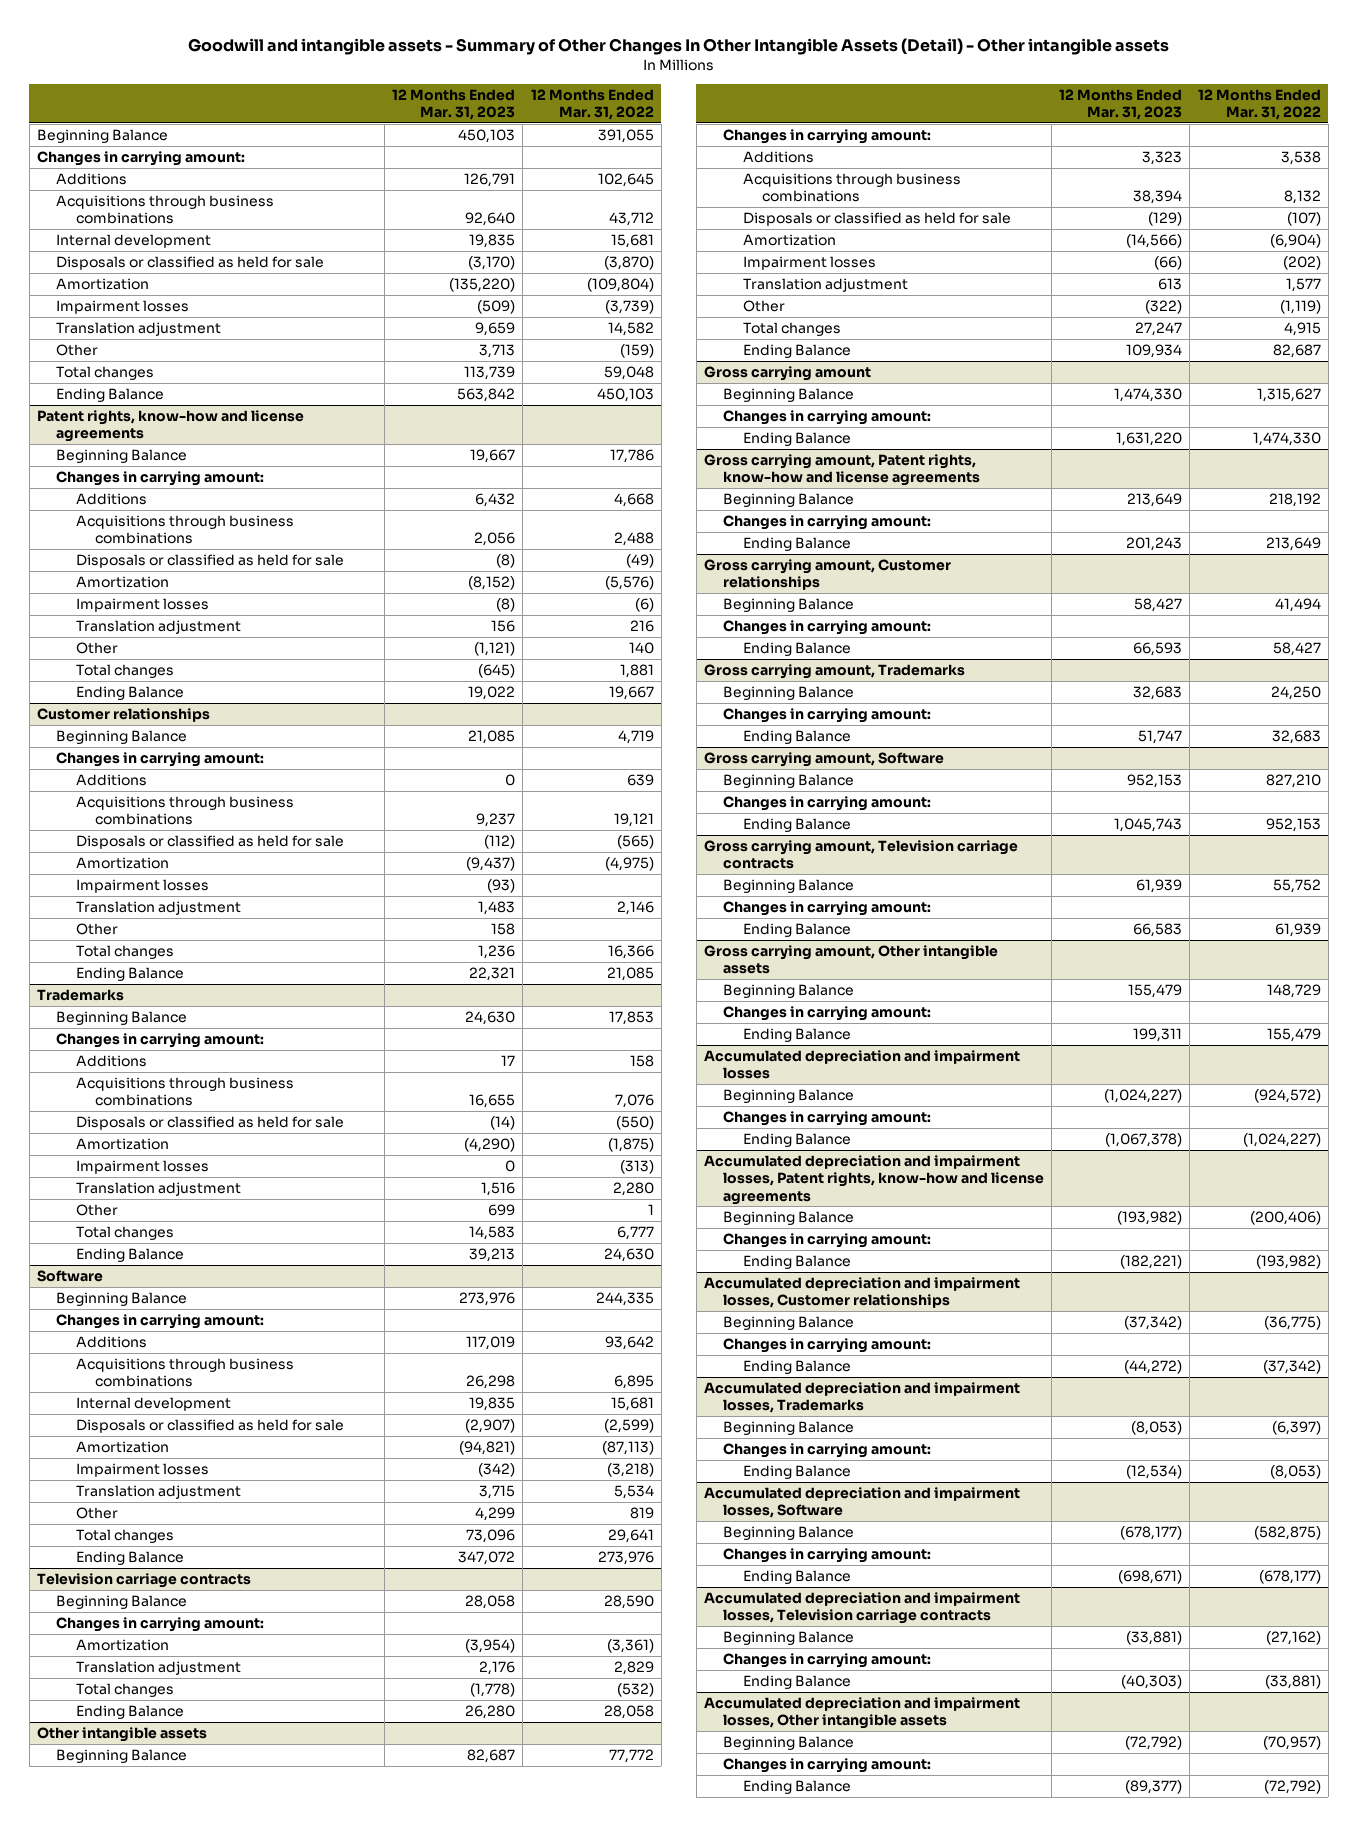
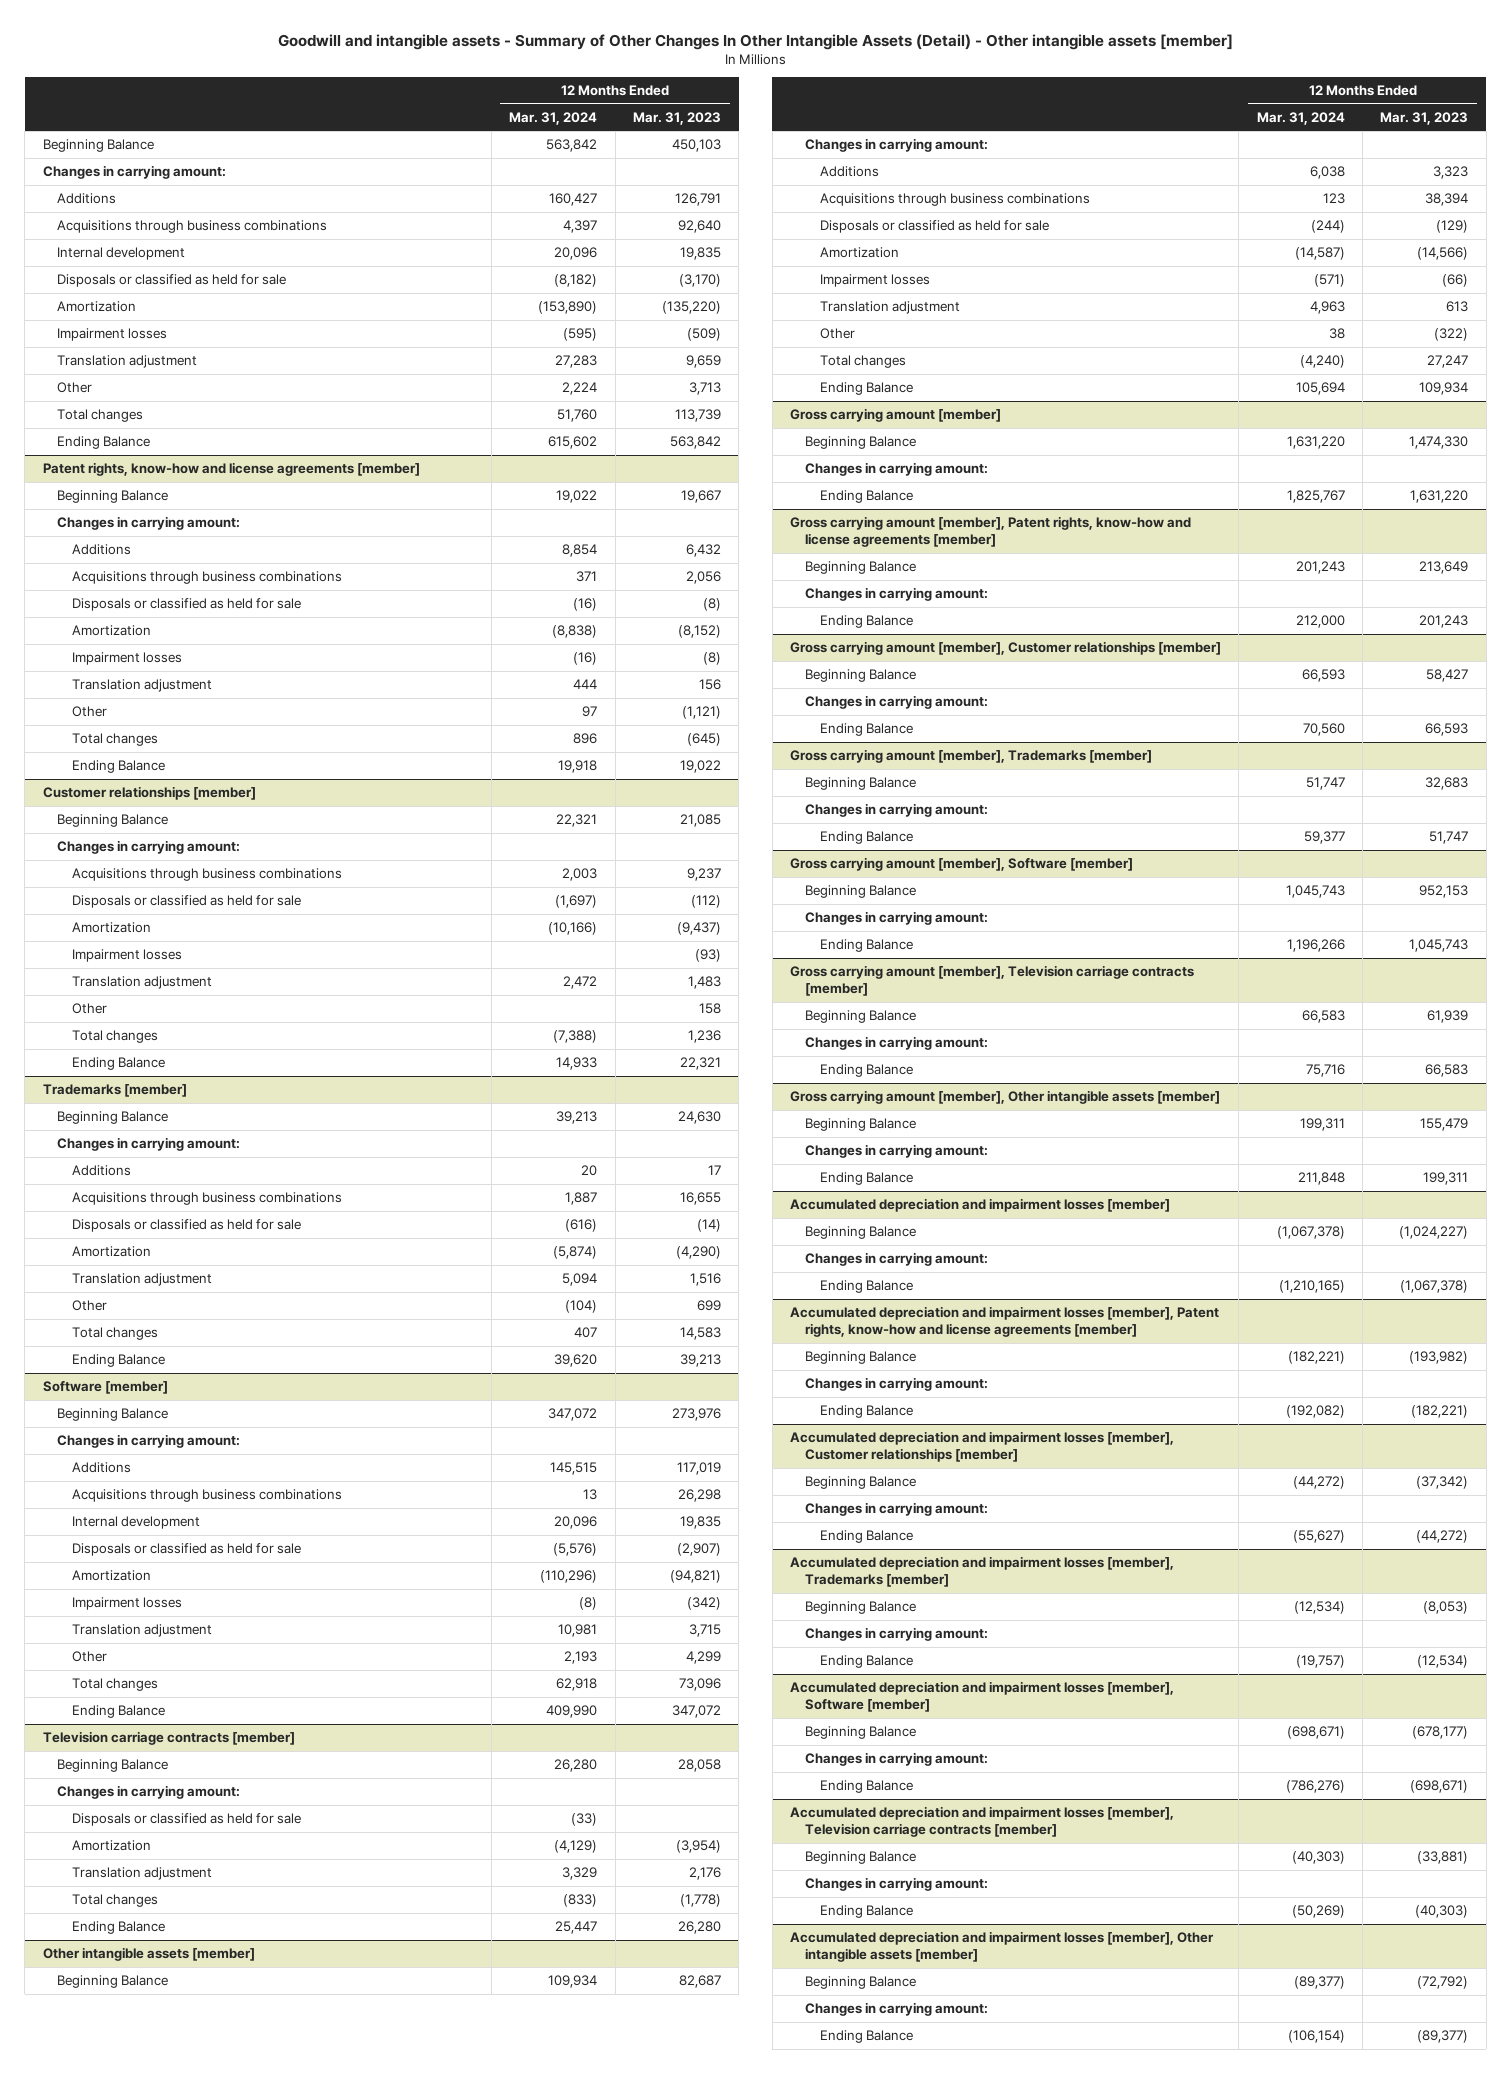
[187,37,1169,55] Goodwill and intangible assets - Summary of Other Changes In Other Intangible Assets (Detail) - Other intangible assets -> [277,33,1233,50] Goodwill and intangible assets - Summary of Other Changes In Other Intangible Assets (Detail) - Other intangible assets [member]
[530,88,654,121] 12 Months Ended Mar. 31, 2022 -> none
none -> [509,111,598,125] Mar. 31, 2024
[36,410,304,443] Patent rights, know-how and license agreements -> [42,462,420,477] Patent rights, know-how and license agreements [member]
[36,708,210,723] Customer relationships -> [42,786,256,801] Customer relationships [member]
[75,774,147,787] Additions -> none
[36,989,124,1002] Trademarks -> [42,1084,187,1098] Trademarks [member]
[75,1160,209,1175] Impairment losses -> none
[36,1270,103,1283] Software -> [42,1381,168,1395] Software [member]
[36,1573,251,1589] Television carriage contracts -> [42,1731,295,1746] Television carriage contracts [member]
none -> [72,1813,302,1827] Disposals or classified as held for sale
[36,1727,207,1743] Other intangible assets -> [42,1947,255,1962] Other intangible assets [member]
[703,366,871,382] Gross carrying amount -> [790,408,1002,423] Gross carrying amount [member]
[703,454,981,487] Gross carrying amount, Patent rights, know-how and license agreements -> [790,516,1192,548] Gross carrying amount [member], Patent rights, know-how and license agreements [member]
[703,559,951,591] Gross carrying amount, Customer relationships -> [790,641,1222,656] Gross carrying amount [member], Customer relationships [member]
[703,664,965,680] Gross carrying amount, Trademarks -> [790,749,1153,764] Gross carrying amount [member], Trademarks [member]
[703,752,944,768] Gross carrying amount, Software -> [790,857,1134,872] Gross carrying amount [member], Software [member]
[703,840,1018,870] Gross carrying amount, Television carriage contracts -> [790,965,1195,997] Gross carrying amount [member], Television carriage contracts [member]
[703,945,998,975] Gross carrying amount, Other intangible assets -> [790,1090,1221,1105] Gross carrying amount [member], Other intangible assets [member]
[703,1050,1020,1080] Accumulated depreciation and impairment losses -> [790,1198,1171,1213] Accumulated depreciation and impairment losses [member]
[703,1155,1045,1205] Accumulated depreciation and impairment losses, Patent rights, know-how and license agreements -> [790,1306,1220,1338] Accumulated depreciation and impairment losses [member], Patent rights, know-how and license agreements [member]
[703,1277,1020,1309] Accumulated depreciation and impairment losses, Customer relationships -> [790,1431,1175,1463] Accumulated depreciation and impairment losses [member], Customer relationships [member]
[703,1382,1020,1414] Accumulated depreciation and impairment losses, Trademarks -> [790,1556,1175,1588] Accumulated depreciation and impairment losses [member], Trademarks [member]
[703,1487,1020,1519] Accumulated depreciation and impairment losses, Software -> [790,1681,1175,1713] Accumulated depreciation and impairment losses [member], Software [member]
[703,1592,1020,1625] Accumulated depreciation and impairment losses, Television carriage contracts -> [790,1806,1175,1838] Accumulated depreciation and impairment losses [member], Television carriage contracts [member]
[703,1697,1020,1730] Accumulated depreciation and impairment losses, Other intangible assets -> [790,1931,1215,1963] Accumulated depreciation and impairment losses [member], Other intangible assets [member]

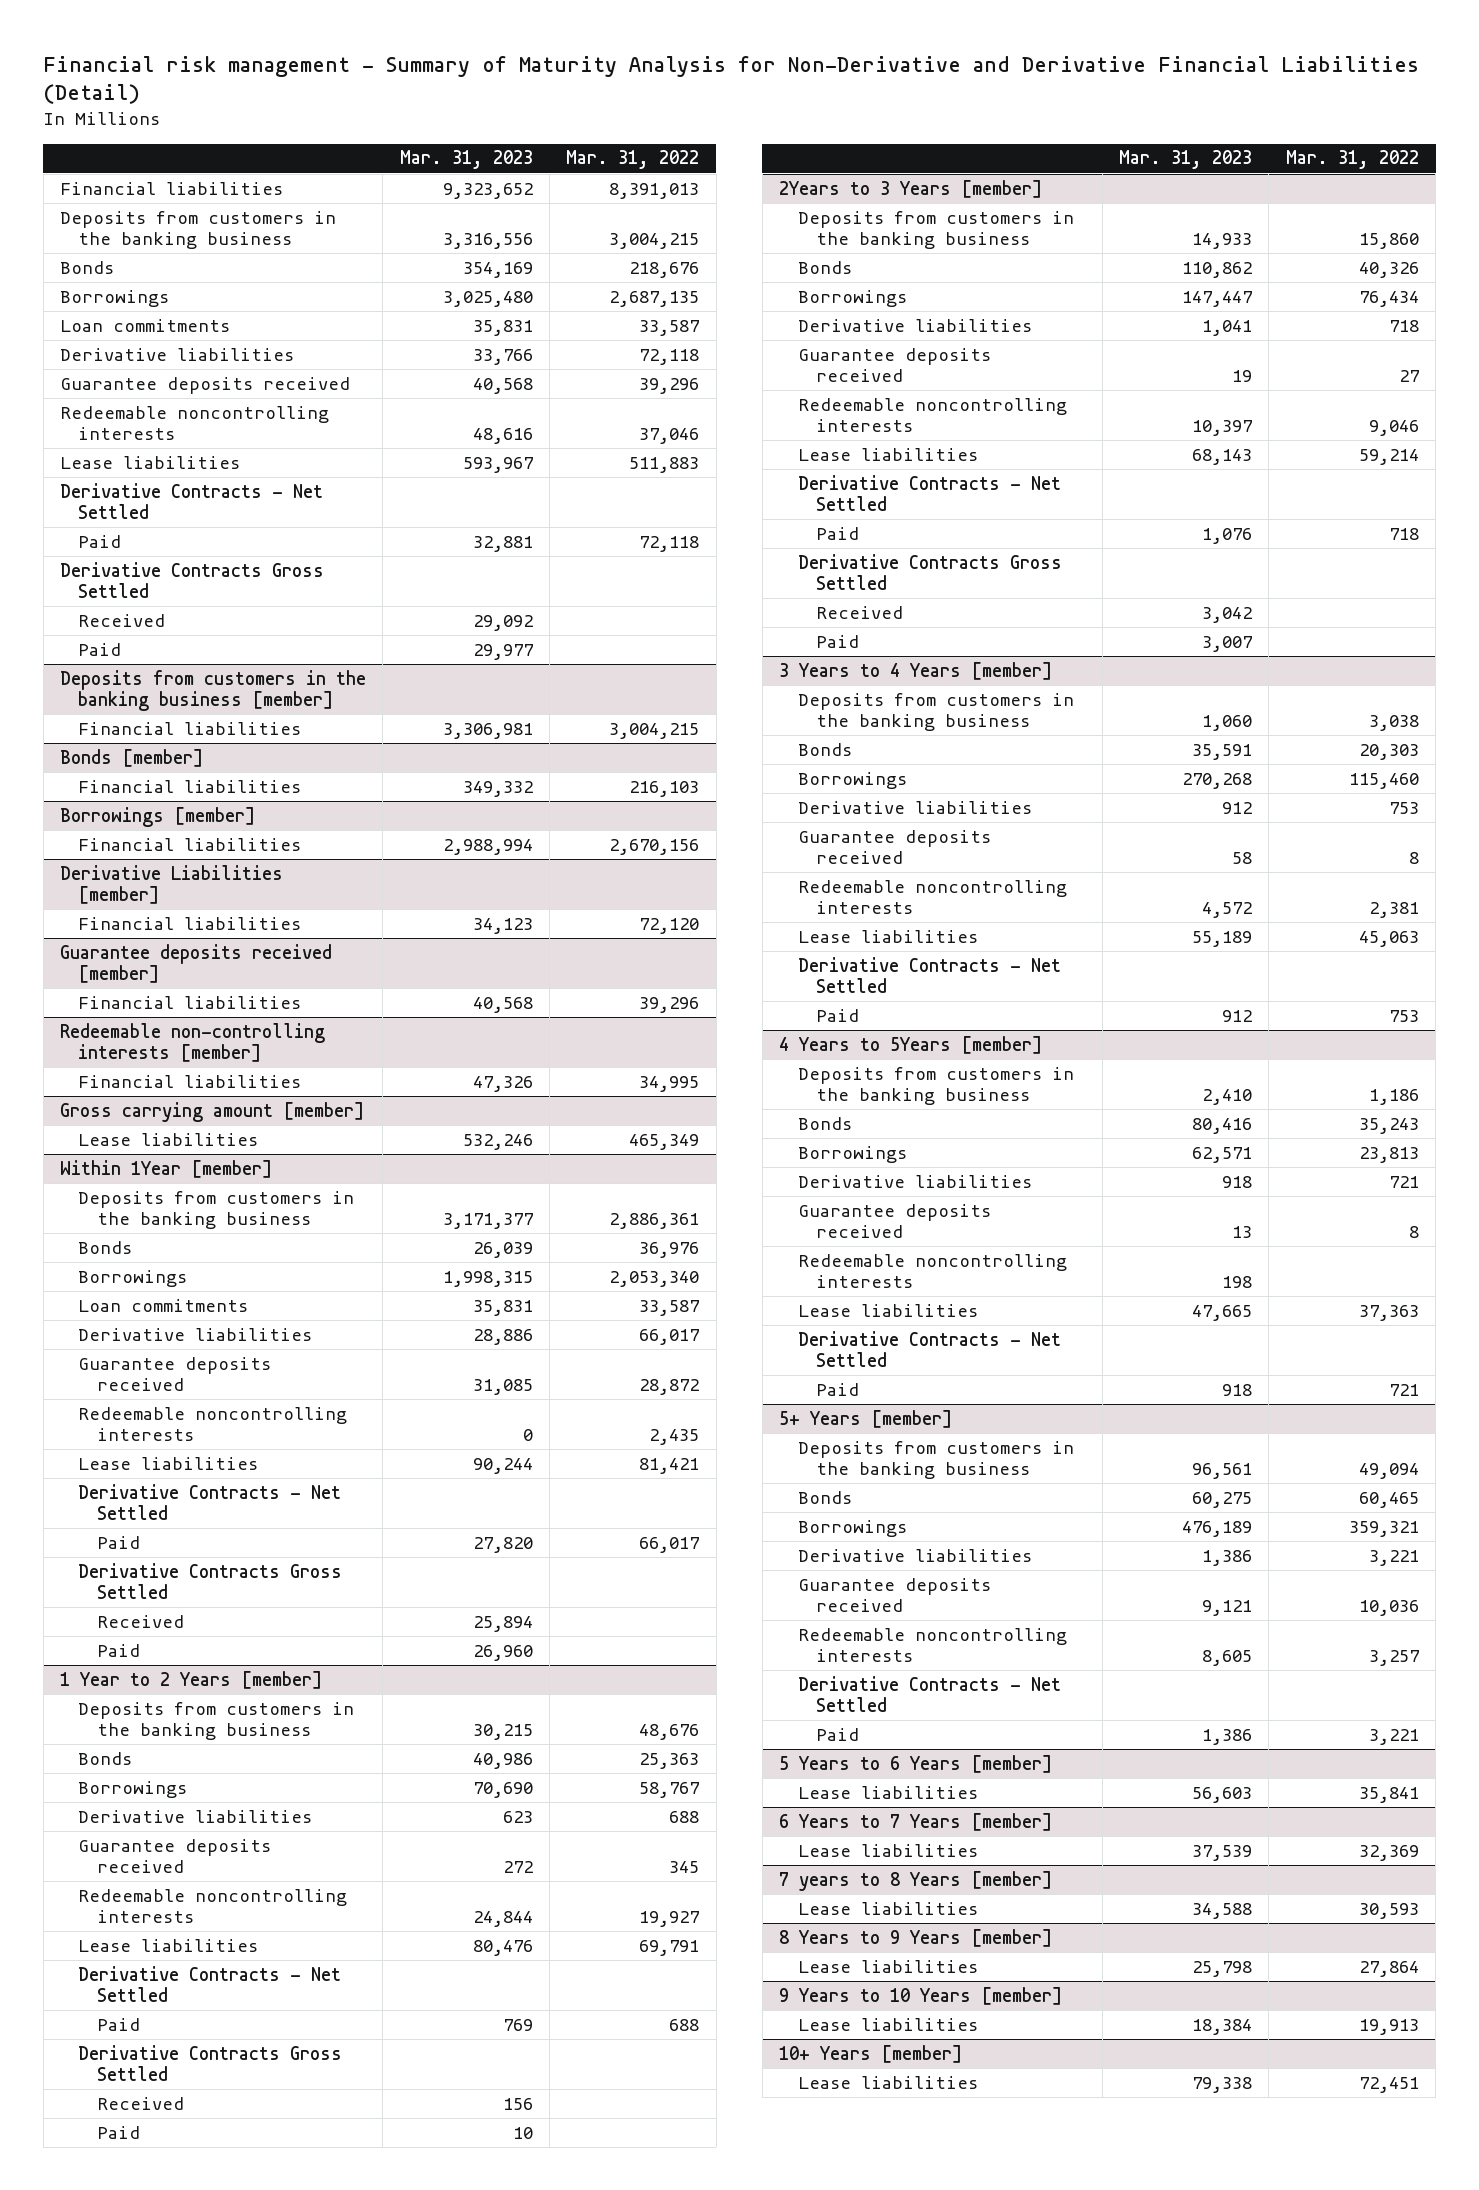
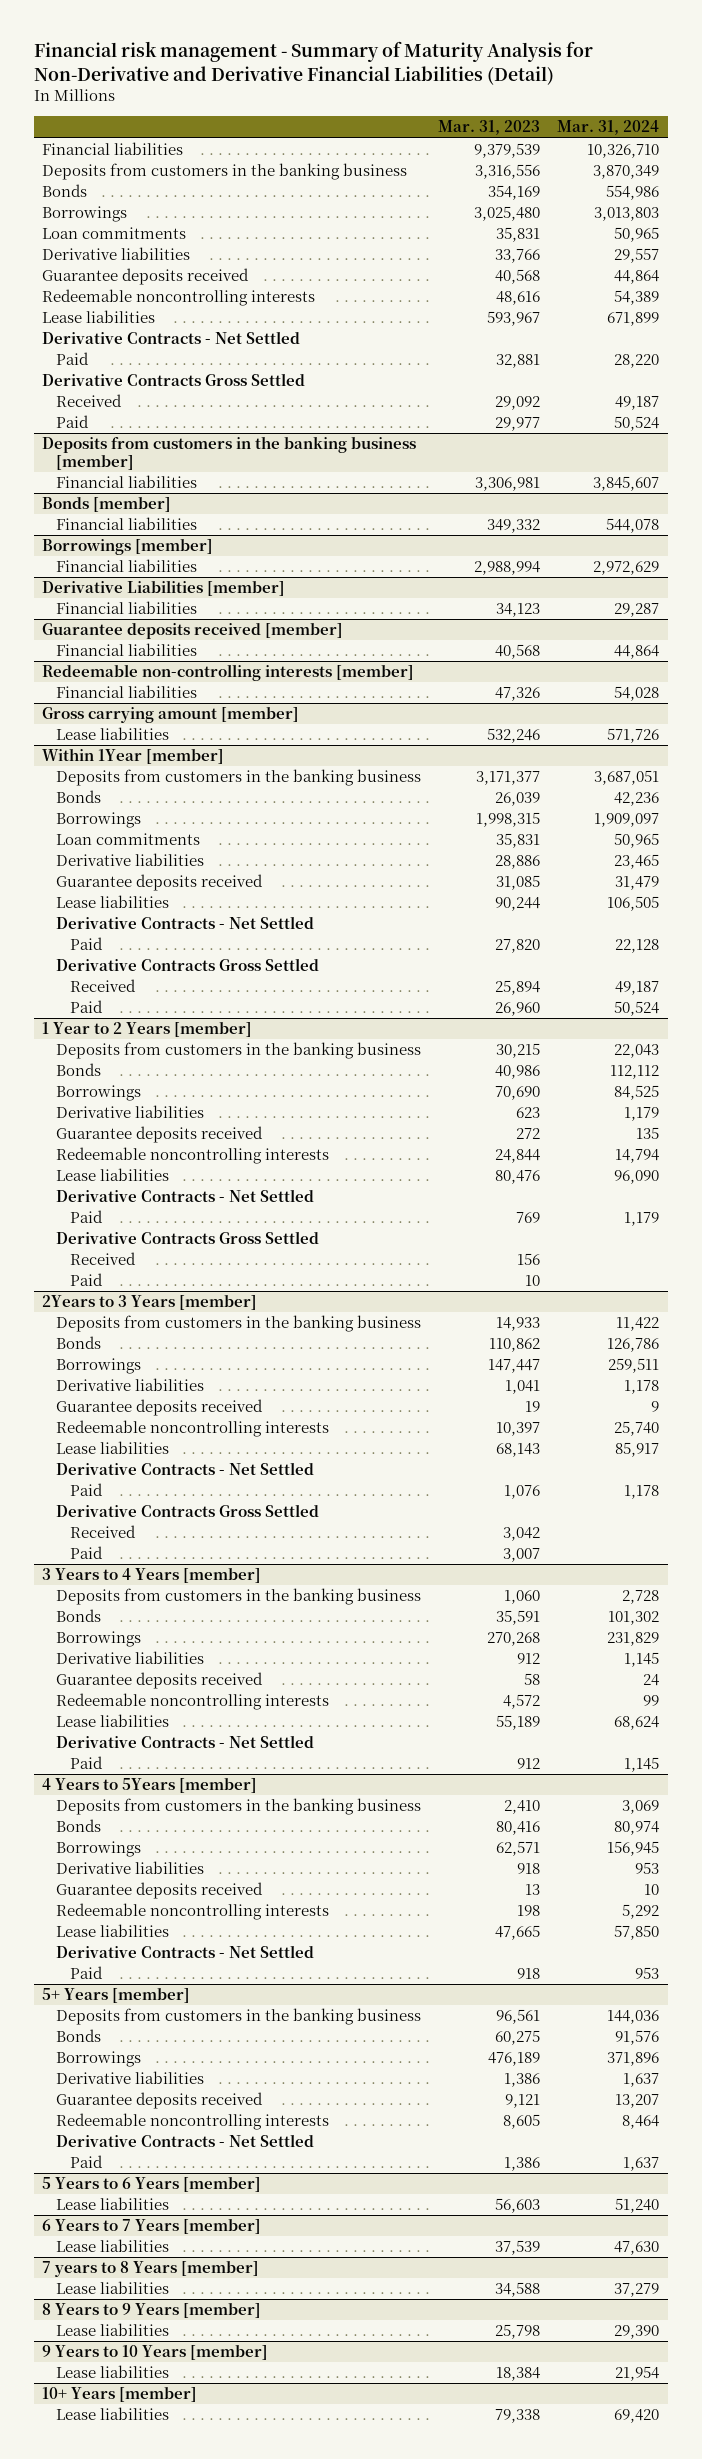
[566,150,700,170] Mar. 31, 2022 -> none
none -> [557,120,660,136] Mar. 31, 2024
[442,182,533,199] 9,323,652 -> [474,143,541,159] 9,379,539
[78,1406,348,1442] Redeemable noncontrolling interests -> none

